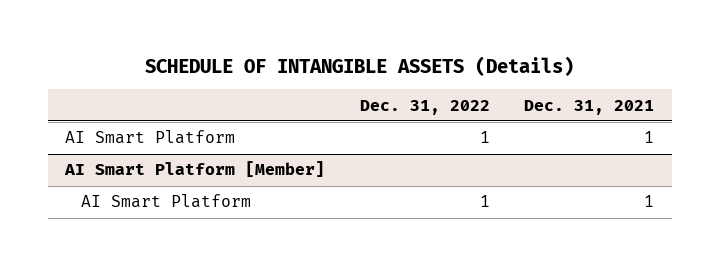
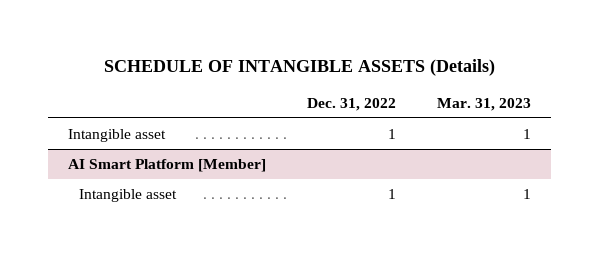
[524,99,655,115] Dec. 31, 2021 -> none
none -> [436,97,531,111] Mar. 31, 2023
[65,130,236,145] AI Smart Platform -> [68,129,167,143] Intangible asset
[80,194,251,209] AI Smart Platform -> [79,189,178,203] Intangible asset

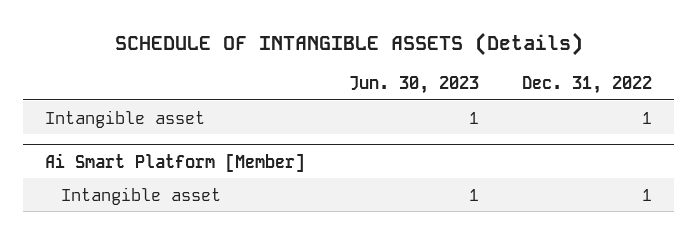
[436,97,531,111] Mar. 31, 2023 -> none
none -> [348,76,479,95] Jun. 30, 2023
[68,159,267,173] AI Smart Platform [Member] -> [44,152,305,172] Ai Smart Platform [Member]

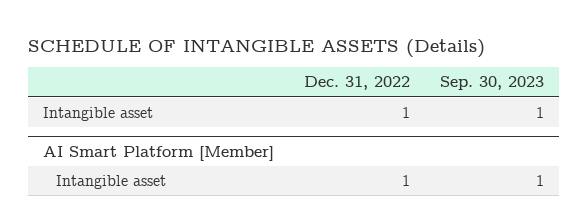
[348,76,479,95] Jun. 30, 2023 -> none
none -> [439,76,544,91] Sep. 30, 2023
[44,152,305,172] Ai Smart Platform [Member] -> [43,145,275,161] AI Smart Platform [Member]

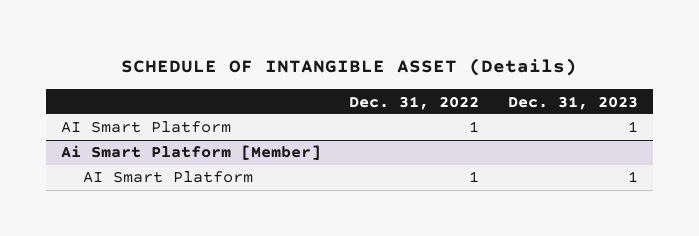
[28,39,486,59] SCHEDULE OF INTANGIBLE ASSETS (Details) -> [121,58,578,77] SCHEDULE OF INTANGIBLE ASSET (Details)
[439,76,544,91] Sep. 30, 2023 -> none
none -> [508,95,639,110] Dec. 31, 2023
[43,106,154,121] Intangible asset -> [60,121,231,134] AI Smart Platform
[43,145,275,161] AI Smart Platform [Member] -> [60,145,321,161] Ai Smart Platform [Member]
[56,174,167,189] Intangible asset -> [82,171,253,184] AI Smart Platform

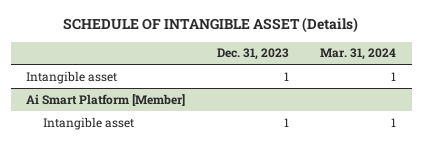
[349,95,480,110] Dec. 31, 2022 -> none
none -> [319,48,396,61] Mar. 31, 2024
[60,121,231,134] AI Smart Platform -> [26,70,118,84] Intangible asset
[82,171,253,184] AI Smart Platform -> [43,116,135,130] Intangible asset

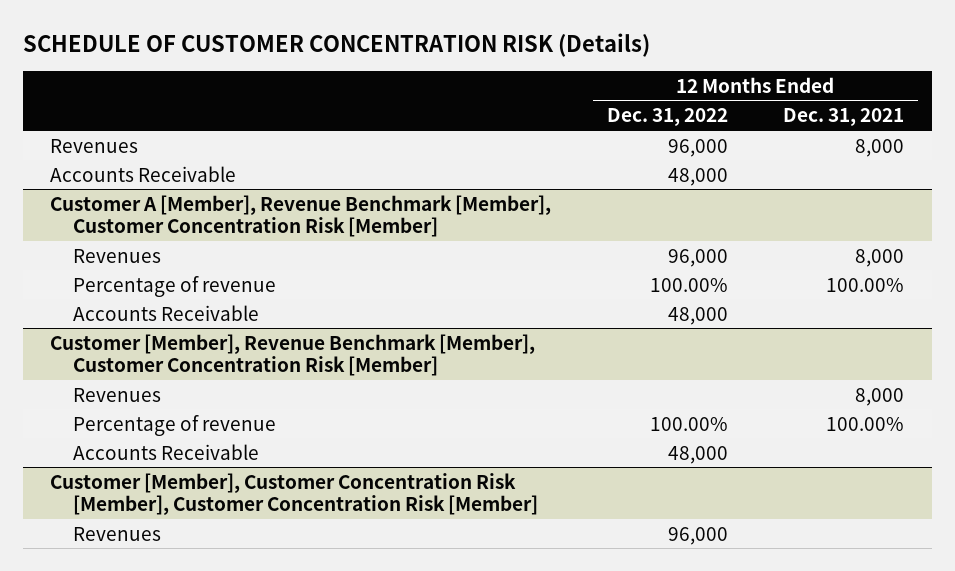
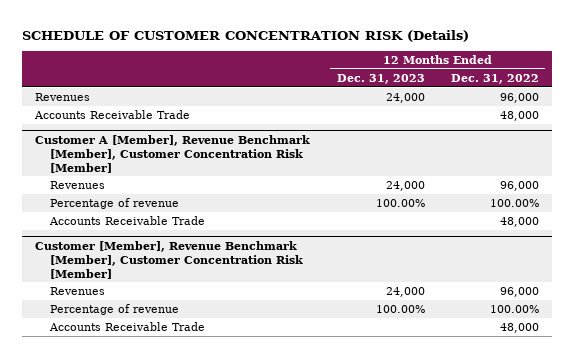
[783,108,905,127] Dec. 31, 2021 -> none
none -> [336,73,425,84] Dec. 31, 2023
[50,165,237,182] Accounts Receivable -> [34,110,191,120] Accounts Receivable Trade
[72,304,259,321] Accounts Receivable -> [48,216,205,226] Accounts Receivable Trade
[72,387,161,402] Revenues -> none
[72,443,259,460] Accounts Receivable -> none
[50,472,538,516] Customer [Member], Customer Concentration Risk [Member], Customer Concentration Risk [Member] -> none
[72,414,276,436] Percentage of revenue -> [49,304,179,316] Percentage of revenue
none -> [48,322,205,332] Accounts Receivable Trade

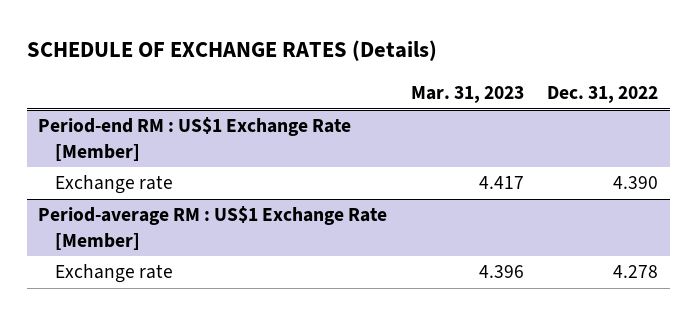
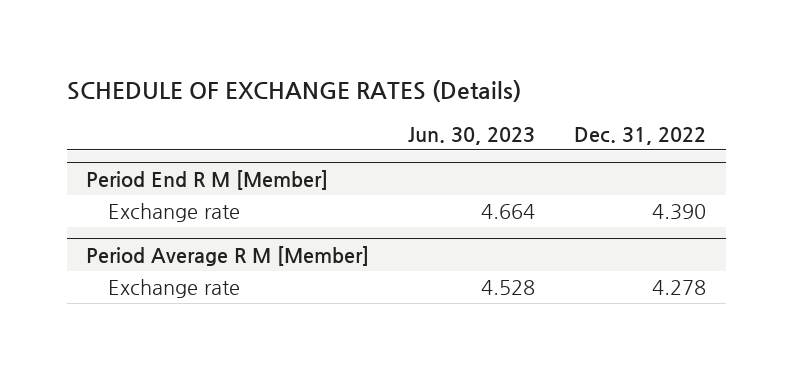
[410,86,524,104] Mar. 31, 2023 -> none
none -> [408,127,536,146] Jun. 30, 2023
[38,117,352,161] Period-end RM : US$1 Exchange Rate [Member] -> [86,169,329,190] Period End R M [Member]
[38,206,388,250] Period-average RM : US$1 Exchange Rate [Member] -> [86,245,370,266] Period Average R M [Member]

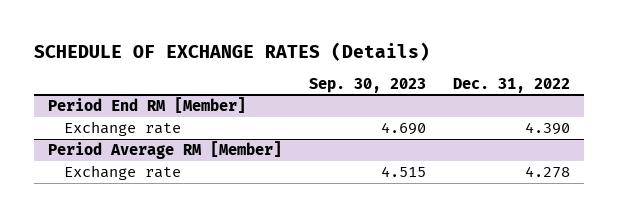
[408,127,536,146] Jun. 30, 2023 -> none
none -> [309,77,427,93] Sep. 30, 2023
[86,169,329,190] Period End R M [Member] -> [47,97,246,114] Period End RM [Member]
[86,245,370,266] Period Average R M [Member] -> [47,141,282,160] Period Average RM [Member]

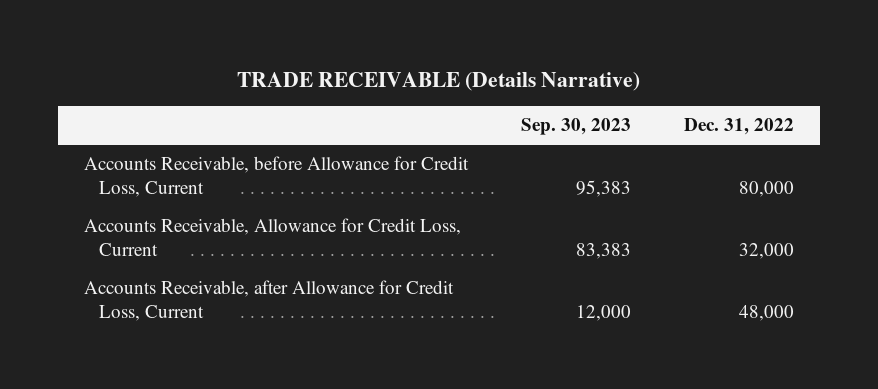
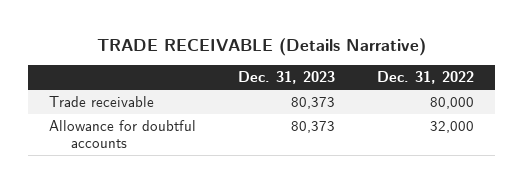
[520,118,631,136] Sep. 30, 2023 -> none
none -> [238,71,336,85] Dec. 31, 2023
[84,280,455,321] Accounts Receivable, after Allowance for Credit Loss, Current -> none
[84,156,470,197] Accounts Receivable, before Allowance for Credit Loss, Current -> [49,96,155,108] Trade receivable
[84,218,462,256] Accounts Receivable, Allowance for Credit Loss, Current -> [49,120,197,149] Allowance for doubtful accounts

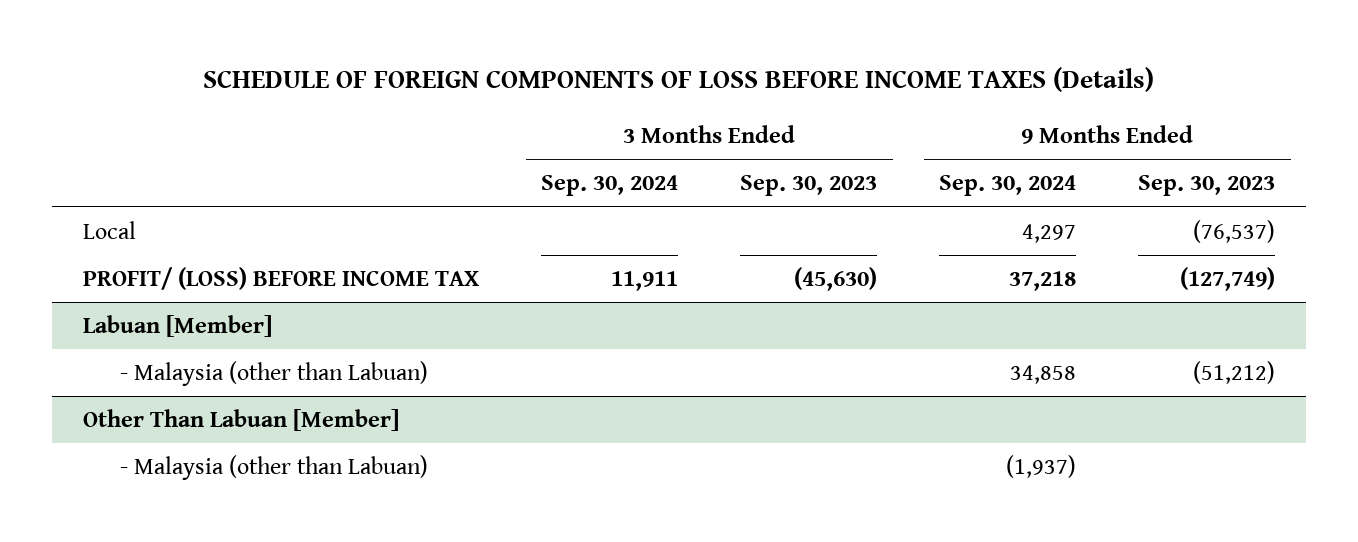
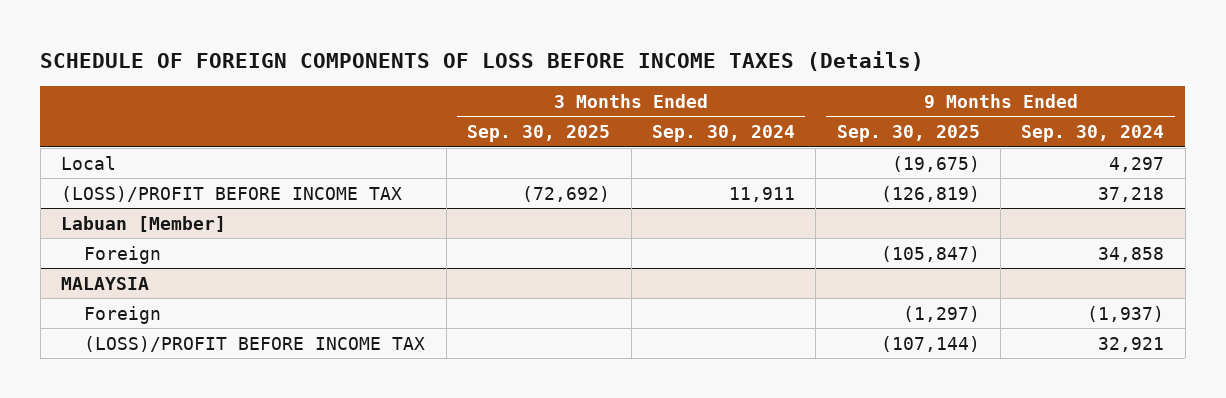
[740,175,878,197] Sep. 30, 2023 -> none
[1138,175,1276,197] Sep. 30, 2023 -> none
none -> [467,125,611,143] Sep. 30, 2025
none -> [836,125,980,143] Sep. 30, 2025
[83,266,480,290] PROFIT/ (LOSS) BEFORE INCOME TAX -> [61,185,403,202] (LOSS)/PROFIT BEFORE INCOME TAX
[83,408,400,431] Other Than Labuan [Member] -> none
[120,360,429,386] - Malaysia (other than Labuan) -> [84,245,162,264] Foreign
none -> [61,276,150,290] MALAYSIA
[120,454,429,480] - Malaysia (other than Labuan) -> [84,305,162,324] Foreign
none -> [84,335,426,352] (LOSS)/PROFIT BEFORE INCOME TAX

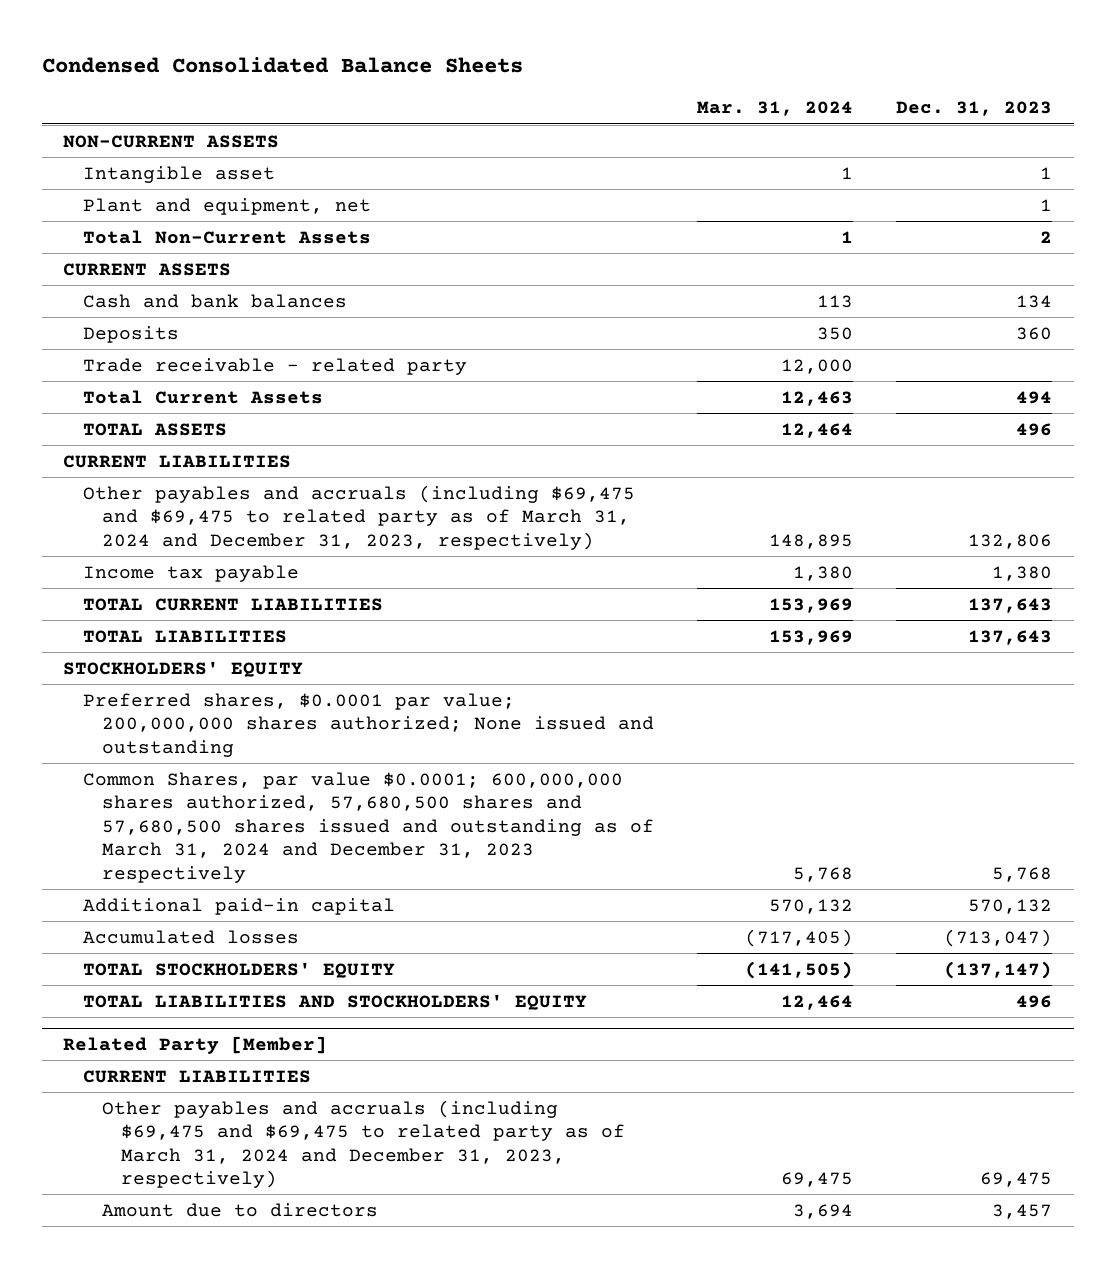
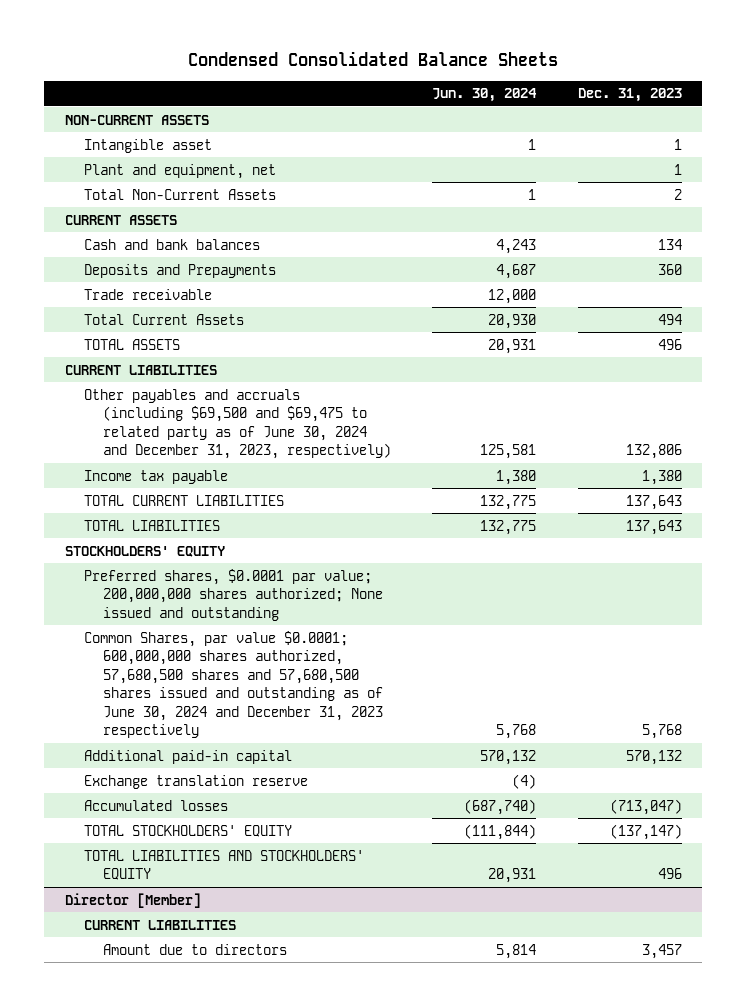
[697,101,854,117] Mar. 31, 2024 -> none
none -> [432,88,538,103] Jun. 30, 2024
[82,325,179,343] Deposits -> none
none -> [84,263,277,278] Deposits and Prepayments
[82,357,467,375] Trade receivable - related party -> [84,288,213,300] Trade receivable
[82,484,635,550] Other payables and accruals (including $69,475 and $69,475 to related party as of March 31, 2024 and December 31, 2023, respectively) -> [84,388,392,460] Other payables and accruals (including $69,500 and $69,475 to related party as of June 30, 2024 and December 31, 2023, respectively)
[82,771,654,883] Common Shares, par value $0.0001; 600,000,000 shares authorized, 57,680,500 shares and 57,680,500 shares issued and outstanding as of March 31, 2024 and December 31, 2023 respectively -> [84,630,384,739] Common Shares, par value $0.0001; 600,000,000 shares authorized, 57,680,500 shares and 57,680,500 shares issued and outstanding as of June 30, 2024 and December 31, 2023 respectively
none -> [84,774,309,789] Exchange translation reserve
[63,1036,328,1055] Related Party [Member] -> none
none -> [64,892,201,908] Director [Member]
[101,1099,626,1189] Other payables and accruals (including $69,475 and $69,475 to related party as of March 31, 2024 and December 31, 2023, respectively) -> none

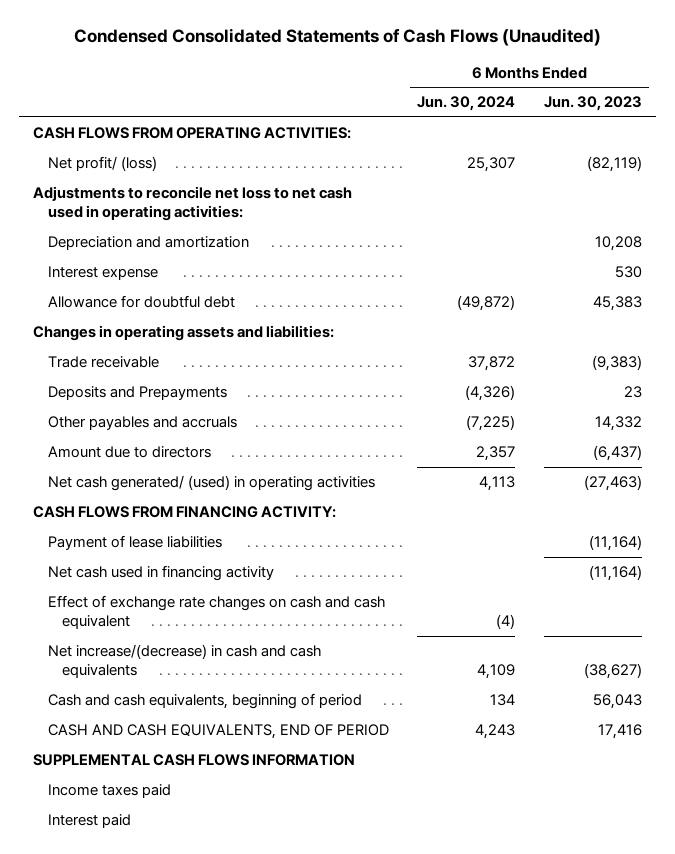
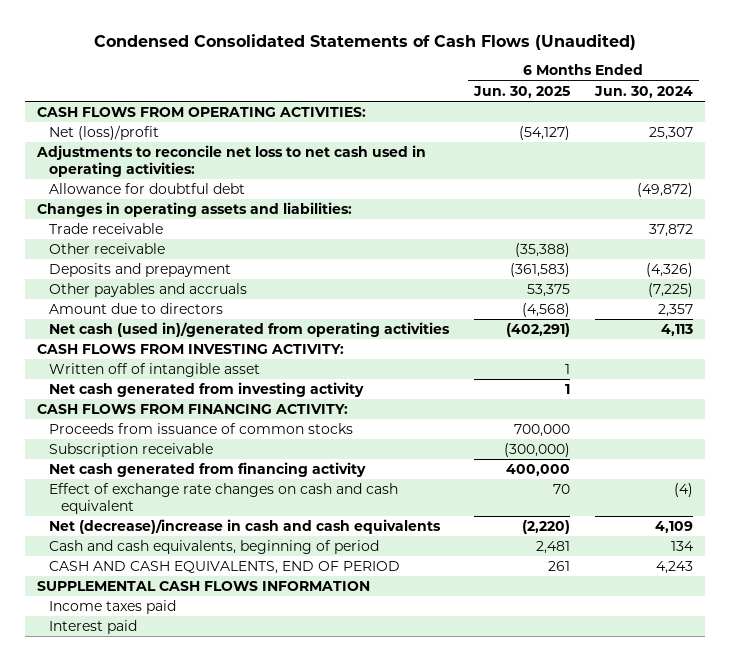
[543,96,642,112] Jun. 30, 2023 -> none
none -> [472,85,570,98] Jun. 30, 2025
[47,156,157,172] Net profit/ (loss) -> [49,125,160,141] Net (loss)/profit
[47,236,249,251] Depreciation and amortization -> none
[47,266,158,281] Interest expense -> none
none -> [49,243,166,255] Other receivable
[47,386,227,401] Deposits and Prepayments -> [49,263,232,278] Deposits and prepayment
[47,475,375,492] Net cash generated/ (used) in operating activities -> [49,322,451,338] Net cash (used in)/generated from operating activities
none -> [37,344,345,355] CASH FLOWS FROM INVESTING ACTIVITY:
none -> [49,363,261,378] Written off of intangible asset
none -> [49,382,365,398] Net cash generated from investing activity
[47,535,222,551] Payment of lease liabilities -> none
none -> [49,423,354,435] Proceeds from issuance of common stocks
none -> [49,443,214,458] Subscription receivable
[47,565,274,582] Net cash used in financing activity -> [49,462,367,478] Net cash generated from financing activity
[47,644,321,679] Net increase/(decrease) in cash and cash equivalents -> [49,519,442,535] Net (decrease)/increase in cash and cash equivalents

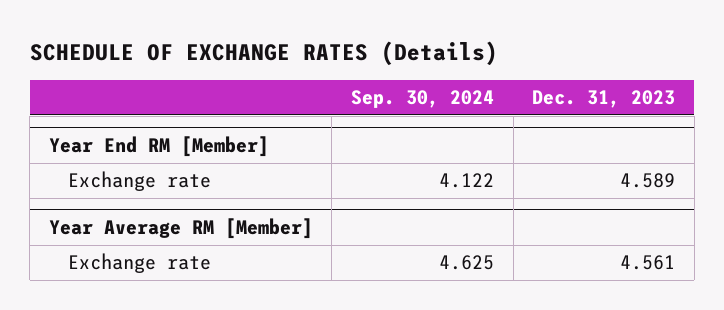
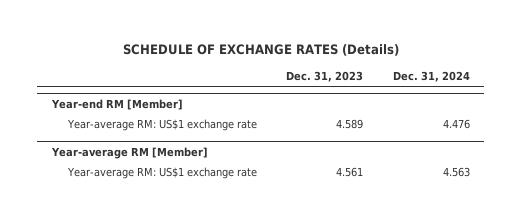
[350,90,494,109] Sep. 30, 2024 -> none
none -> [392,70,470,82] Dec. 31, 2024
[48,135,269,157] Year End RM [Member] -> [50,99,183,111] Year-end RM [Member]
[68,171,212,192] Exchange rate -> [66,119,257,132] Year-average RM: US$1 exchange rate
[48,217,313,239] Year Average RM [Member] -> [50,147,208,160] Year-average RM [Member]
[68,253,212,274] Exchange rate -> [66,167,257,180] Year-average RM: US$1 exchange rate

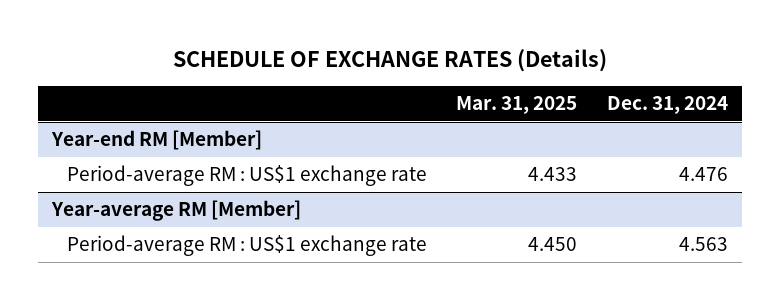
[286,70,364,82] Dec. 31, 2023 -> none
none -> [456,96,578,115] Mar. 31, 2025
[66,119,257,132] Year-average RM: US$1 exchange rate -> [66,165,427,187] Period-average RM : US$1 exchange rate
[66,167,257,180] Year-average RM: US$1 exchange rate -> [66,235,427,257] Period-average RM : US$1 exchange rate

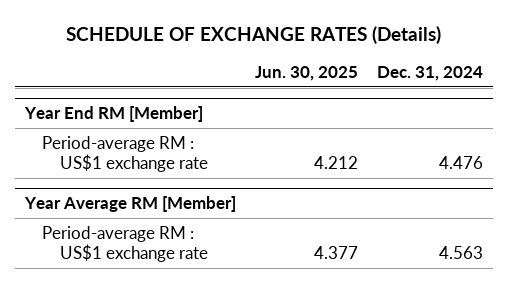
[456,96,578,115] Mar. 31, 2025 -> none
none -> [254,66,358,82] Jun. 30, 2025
[51,130,263,151] Year-end RM [Member] -> [23,105,203,122] Year End RM [Member]
[51,200,302,222] Year-average RM [Member] -> [23,195,236,212] Year Average RM [Member]

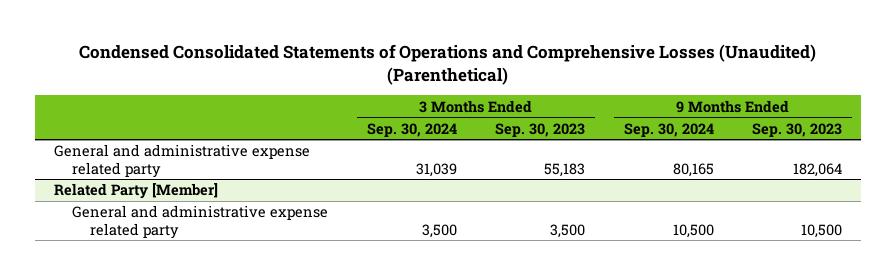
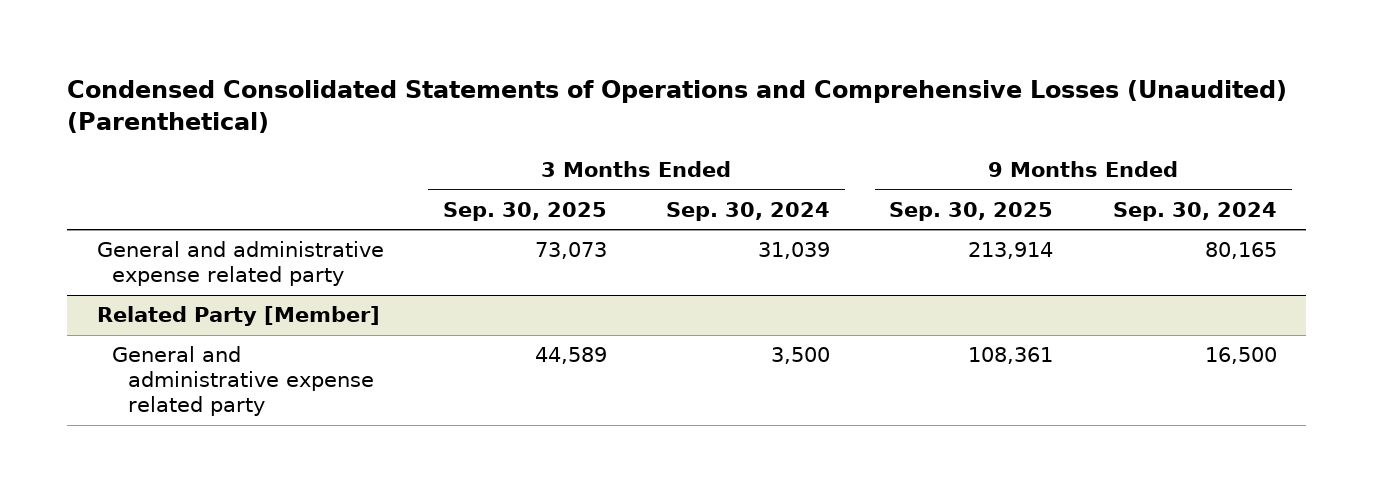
[495,122,586,137] Sep. 30, 2023 -> none
[752,122,843,137] Sep. 30, 2023 -> none
none -> [442,201,607,221] Sep. 30, 2025
none -> [889,201,1054,221] Sep. 30, 2025
[672,223,714,238] 10,500 -> [1204,347,1277,365] 16,500

